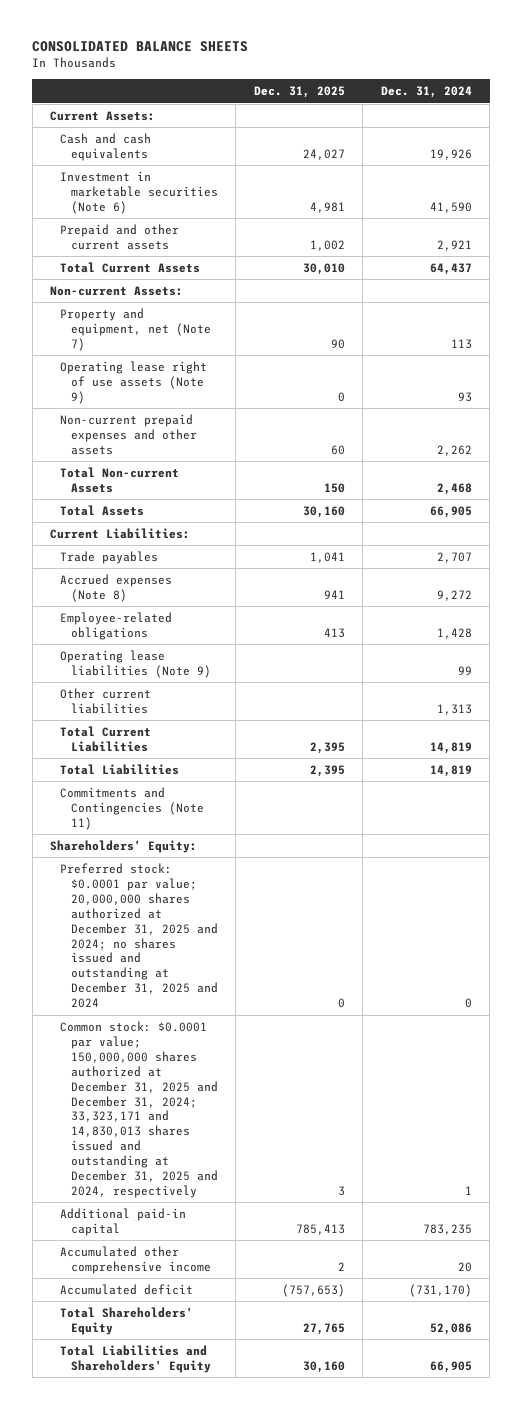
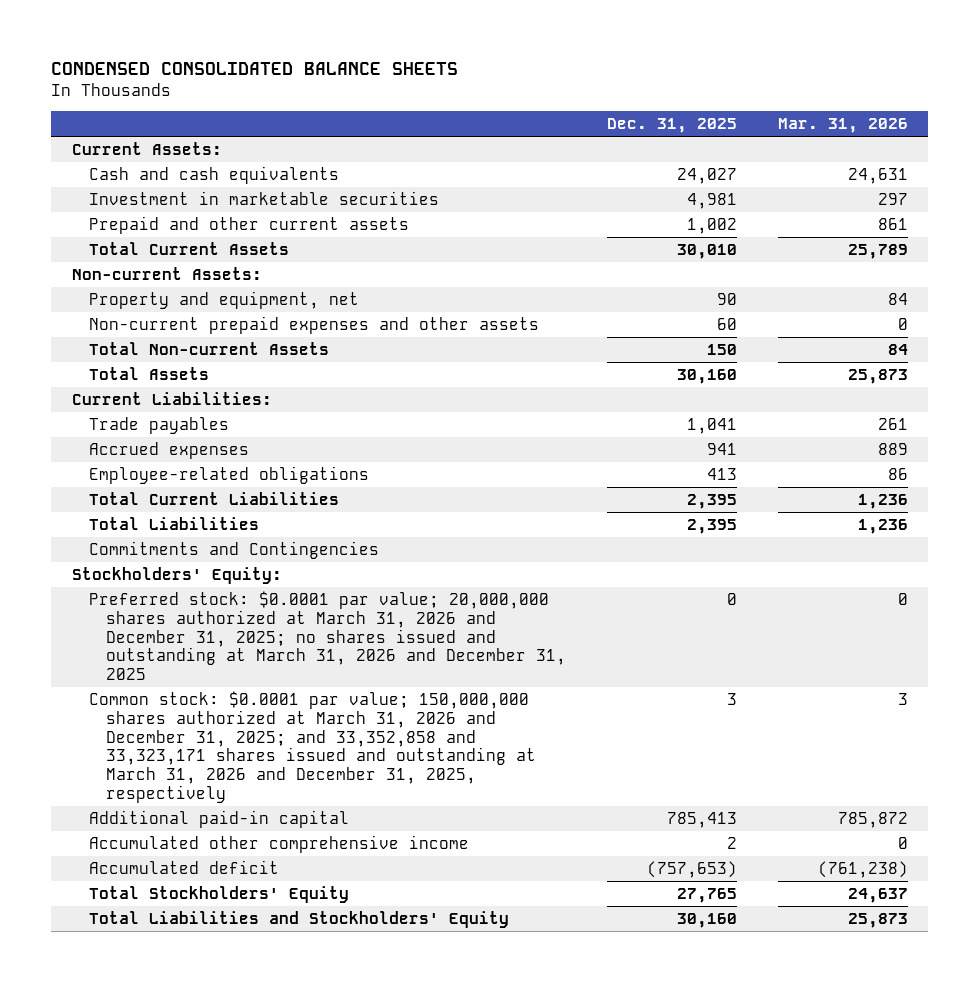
[32,40,249,52] CONSOLIDATED BALANCE SHEETS -> [51,62,459,76] CONDENSED CONSOLIDATED BALANCE SHEETS
[380,86,472,99] Dec. 31, 2024 -> none
none -> [777,117,908,133] Mar. 31, 2026
[60,170,218,214] Investment in marketable securities (Note 6) -> [88,190,439,205] Investment in marketable securities
[60,360,208,404] Operating lease right of use assets (Note 9) -> none
[60,307,211,351] Property and equipment, net (Note 7) -> [88,290,359,309] Property and equipment, net
[60,573,173,602] Accrued expenses (Note 8) -> [88,441,249,459] Accrued expenses
[60,649,211,678] Operating lease liabilities (Note 9) -> none
[60,687,152,714] Other current liabilities -> none
[60,786,204,830] Commitments and Contingencies (Note 11) -> [88,540,379,559] Commitments and Contingencies
[50,839,198,853] Shareholders' Equity: -> [71,566,282,584] Stockholders' Equity:
[60,862,218,1009] Preferred stock: $0.0001 par value; 20,000,000 shares authorized at December 31, 2025 and 2024; no shares issued and outstanding at December 31, 2025 and 2024 -> [88,590,567,681] Preferred stock: $0.0001 par value; 20,000,000 shares authorized at March 31, 2026 and December 31, 2025; no shares issued and outstanding at March 31, 2026 and December 31, 2025
[60,1020,218,1198] Common stock: $0.0001 par value; 150,000,000 shares authorized at December 31, 2025 and December 31, 2024; 33,323,171 and 14,830,013 shares issued and outstanding at December 31, 2025 and 2024, respectively -> [88,690,537,804] Common stock: $0.0001 par value; 150,000,000 shares authorized at March 31, 2026 and December 31, 2025; and 33,352,858 and 33,323,171 shares issued and outstanding at March 31, 2026 and December 31, 2025, respectively
[60,1306,194,1335] Total Shareholders' Equity -> [88,885,349,903] Total Stockholders' Equity
[60,1344,211,1373] Total Liabilities and Shareholders' Equity -> [88,910,509,928] Total Liabilities and Stockholders' Equity

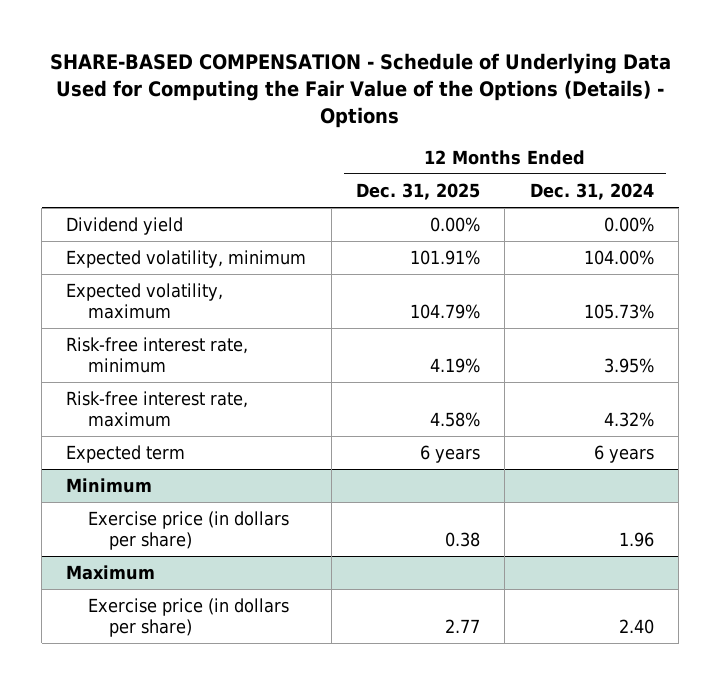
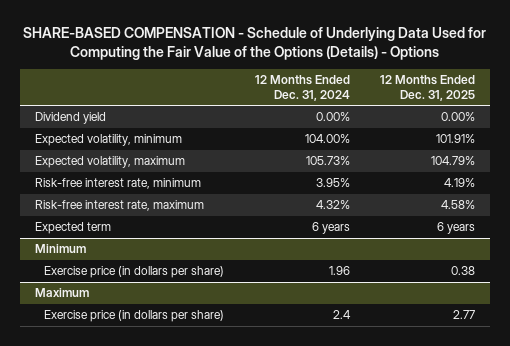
[618,619,654,635] 2.40 -> [332,310,351,320] 2.4

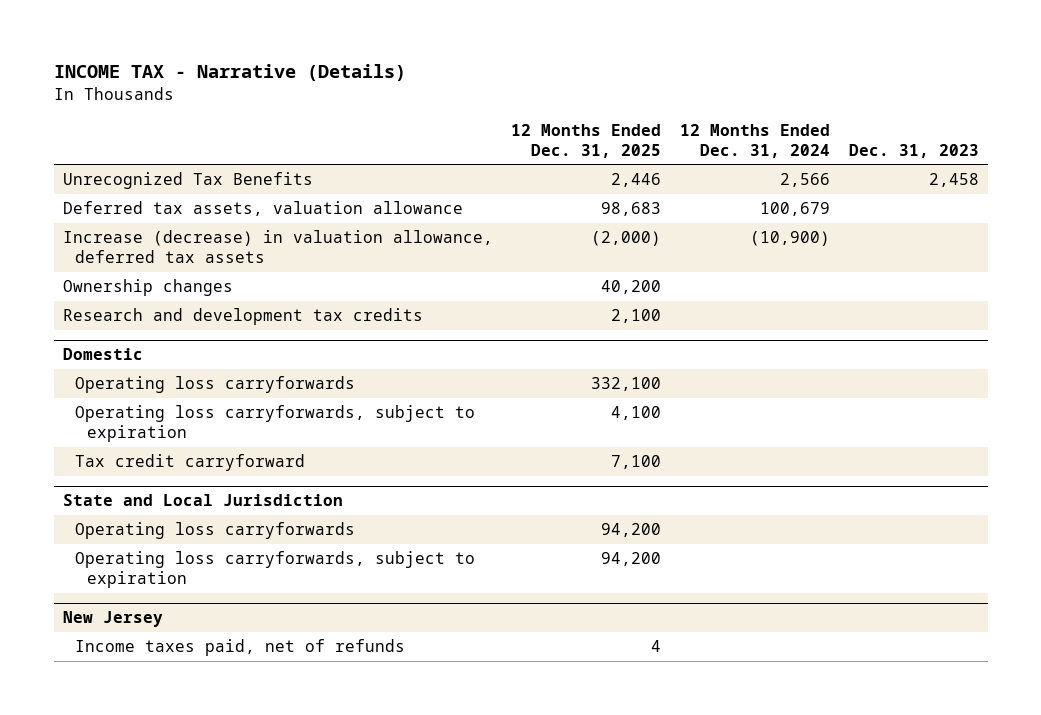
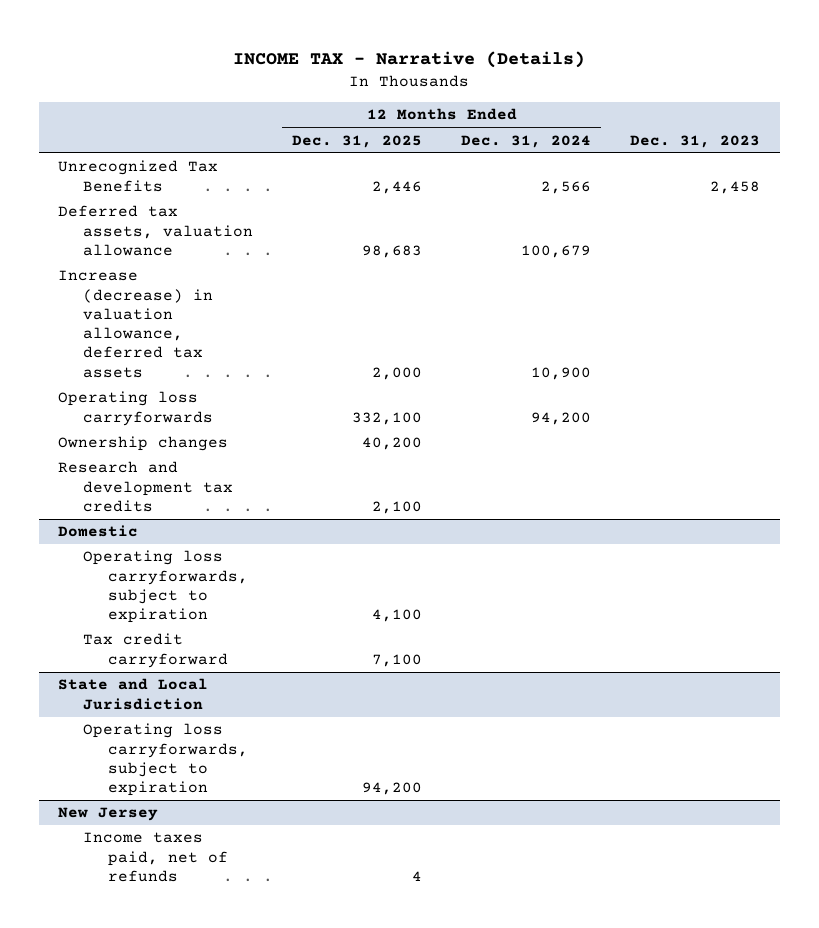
[591,230,662,246] (2,000) -> [372,366,423,380] 2,000
[750,230,831,246] (10,900) -> [531,366,592,380] 10,900
none -> [58,391,213,426] Operating loss carryforwards
[74,375,355,393] Operating loss carryforwards -> none
[74,521,355,539] Operating loss carryforwards -> none

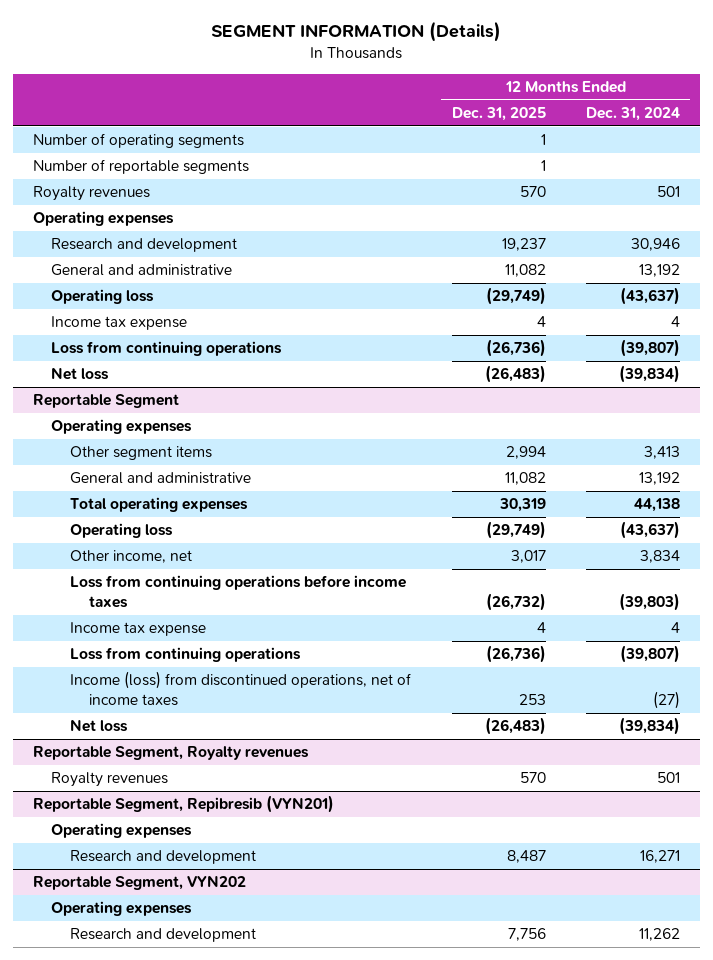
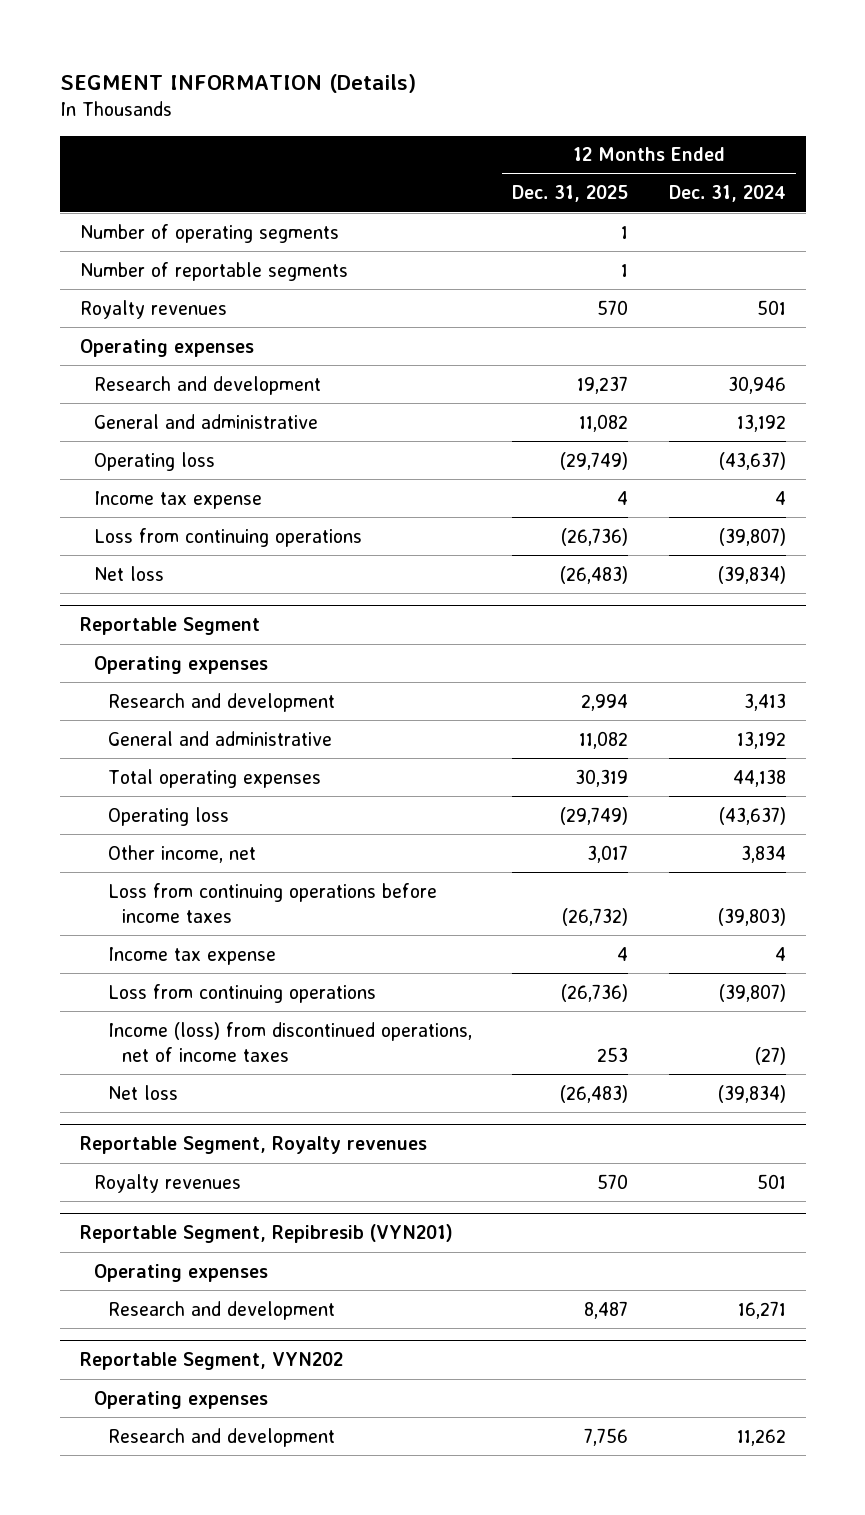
[70,446,213,461] Other segment items -> [107,692,335,712] Research and development

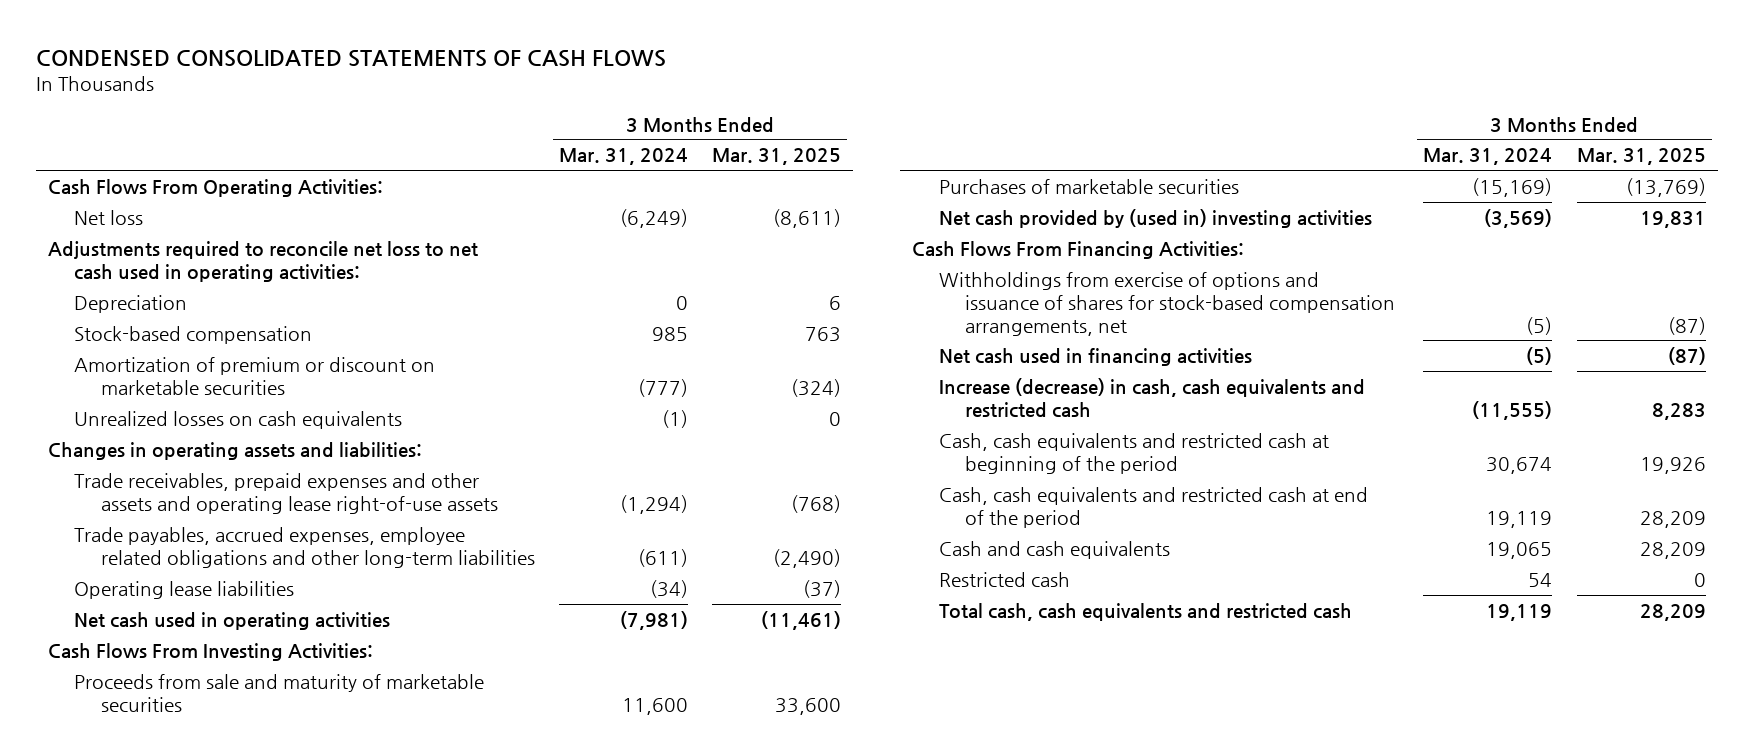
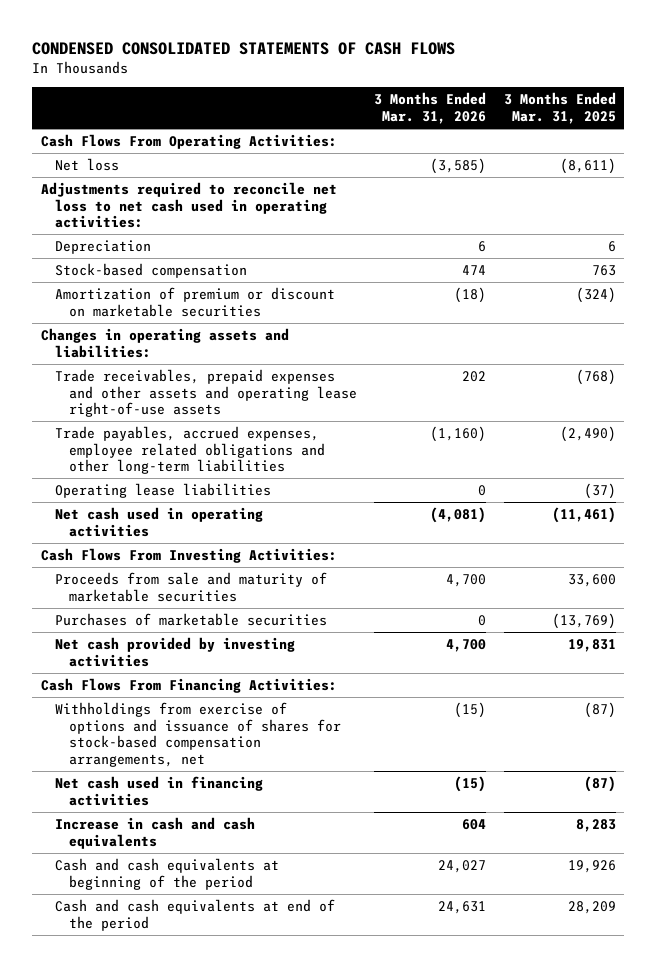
[558,148,688,166] Mar. 31, 2024 -> none
none -> [374,92,487,124] 3 Months Ended Mar. 31, 2026
[74,410,403,429] Unrealized losses on cash equivalents -> none
[938,208,1372,228] Net cash provided by (used in) investing activities -> [54,637,295,667] Net cash provided by investing activities
[938,540,1170,559] Cash and cash equivalents -> none
[938,571,1070,587] Restricted cash -> none
[938,602,1352,621] Total cash, cash equivalents and restricted cash -> none
[938,377,1365,418] Increase (decrease) in cash, cash equivalents and restricted cash -> [54,817,255,849] Increase in cash and cash equivalents
[938,432,1329,474] Cash, cash equivalents and restricted cash at beginning of the period -> [54,858,279,890] Cash and cash equivalents at beginning of the period
[938,486,1368,528] Cash, cash equivalents and restricted cash at end of the period -> [54,899,335,931] Cash and cash equivalents at end of the period

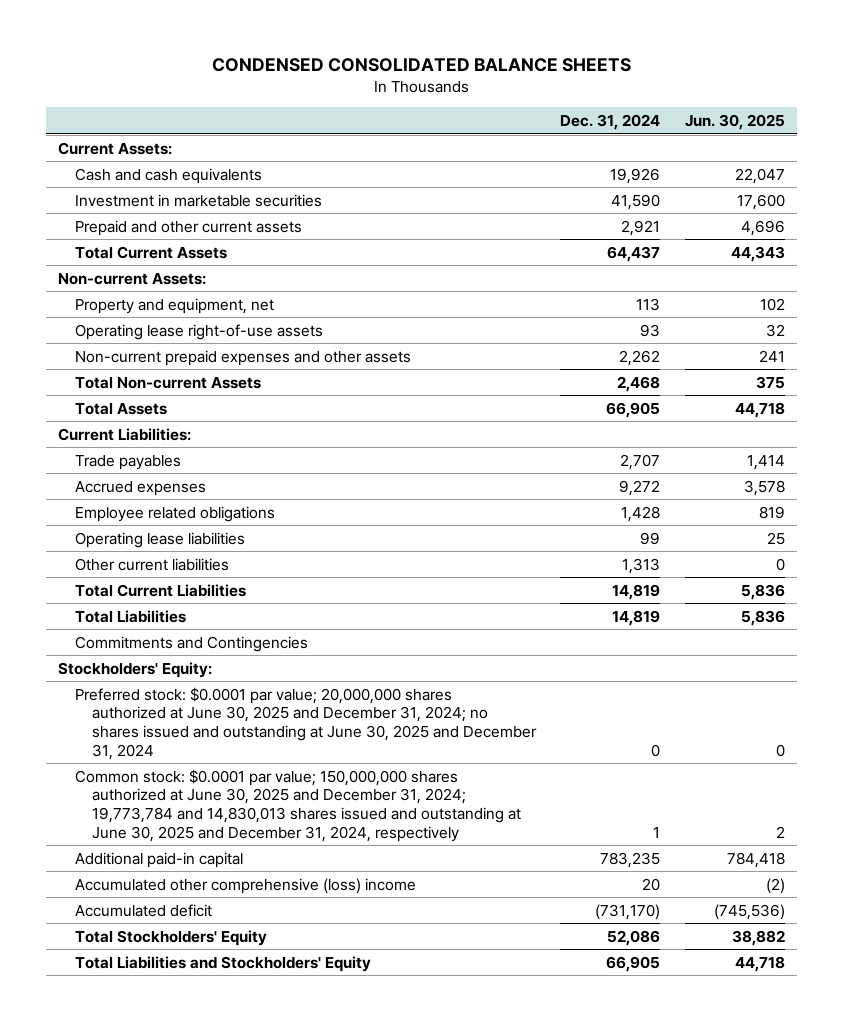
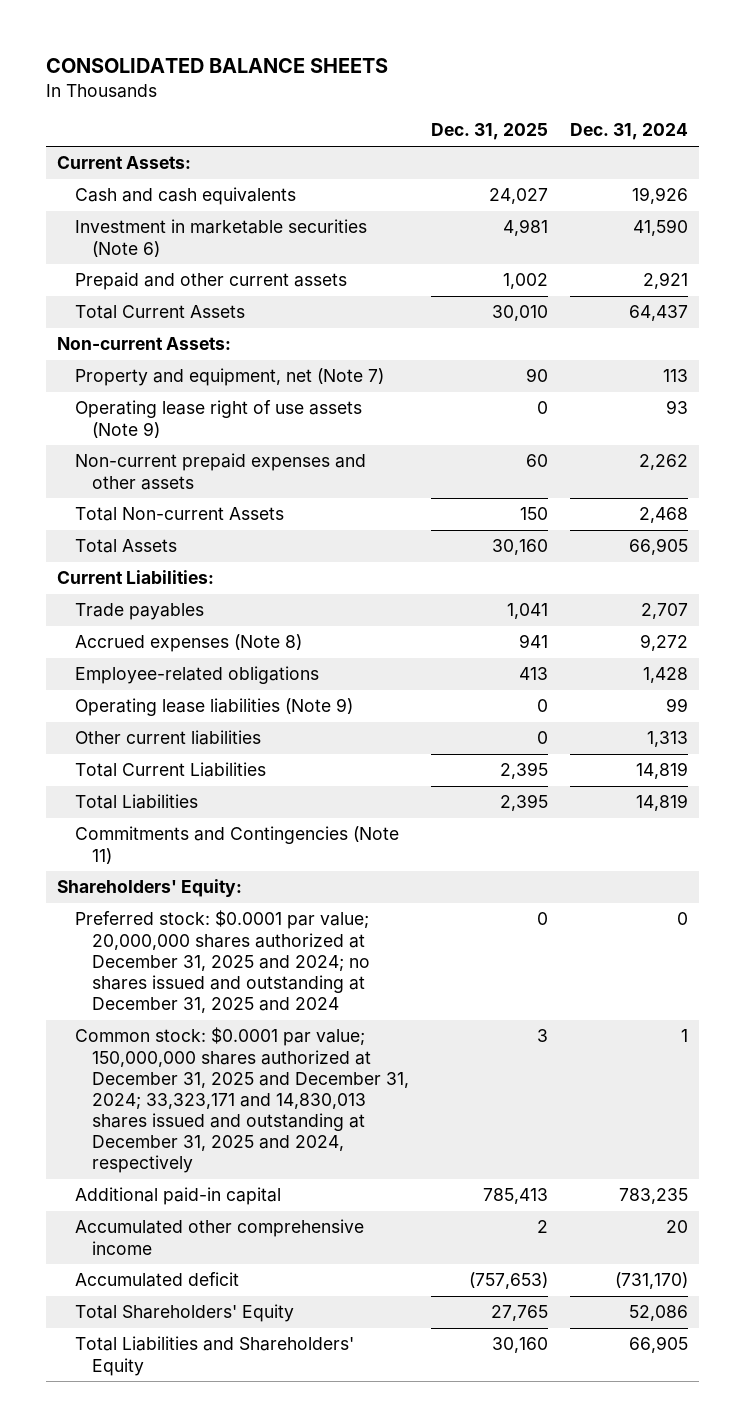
[211,57,631,72] CONDENSED CONSOLIDATED BALANCE SHEETS -> [46,58,389,74] CONSOLIDATED BALANCE SHEETS
[684,113,785,130] Jun. 30, 2025 -> none
none -> [431,123,549,141] Dec. 31, 2025
[75,193,323,207] Investment in marketable securities -> [74,219,367,257] Investment in marketable securities (Note 6)
[75,297,275,314] Property and equipment, net -> [74,368,384,387] Property and equipment, net (Note 7)
[75,323,324,340] Operating lease right-of-use assets -> [74,400,362,438] Operating lease right of use assets (Note 9)
[75,480,207,496] Accrued expenses -> [74,634,302,653] Accrued expenses (Note 8)
[75,505,276,522] Employee related obligations -> [74,666,319,685] Employee-related obligations
[75,531,246,548] Operating lease liabilities -> [74,698,353,717] Operating lease liabilities (Note 9)
[75,635,309,652] Commitments and Contingencies -> [74,826,399,864] Commitments and Contingencies (Note 11)
[58,661,213,678] Stockholders' Equity: -> [57,879,243,898] Shareholders' Equity:
[75,686,537,760] Preferred stock: $0.0001 par value; 20,000,000 shares authorized at June 30, 2025 and December 31, 2024; no shares issued and outstanding at June 30, 2025 and December 31, 2024 -> [74,910,371,1013] Preferred stock: $0.0001 par value; 20,000,000 shares authorized at December 31, 2025 and 2024; no shares issued and outstanding at December 31, 2025 and 2024
[75,768,521,842] Common stock: $0.0001 par value; 150,000,000 shares authorized at June 30, 2025 and December 31, 2024; 19,773,784 and 14,830,013 shares issued and outstanding at June 30, 2025 and December 31, 2024, respectively -> [74,1027,410,1173] Common stock: $0.0001 par value; 150,000,000 shares authorized at December 31, 2025 and December 31, 2024; 33,323,171 and 14,830,013 shares issued and outstanding at December 31, 2025 and 2024, respectively
[75,877,417,894] Accumulated other comprehensive (loss) income -> [74,1219,364,1255] Accumulated other comprehensive income
[75,929,268,946] Total Stockholders' Equity -> [74,1304,294,1323] Total Shareholders' Equity
[75,955,372,972] Total Liabilities and Stockholders' Equity -> [74,1336,354,1376] Total Liabilities and Shareholders' Equity

